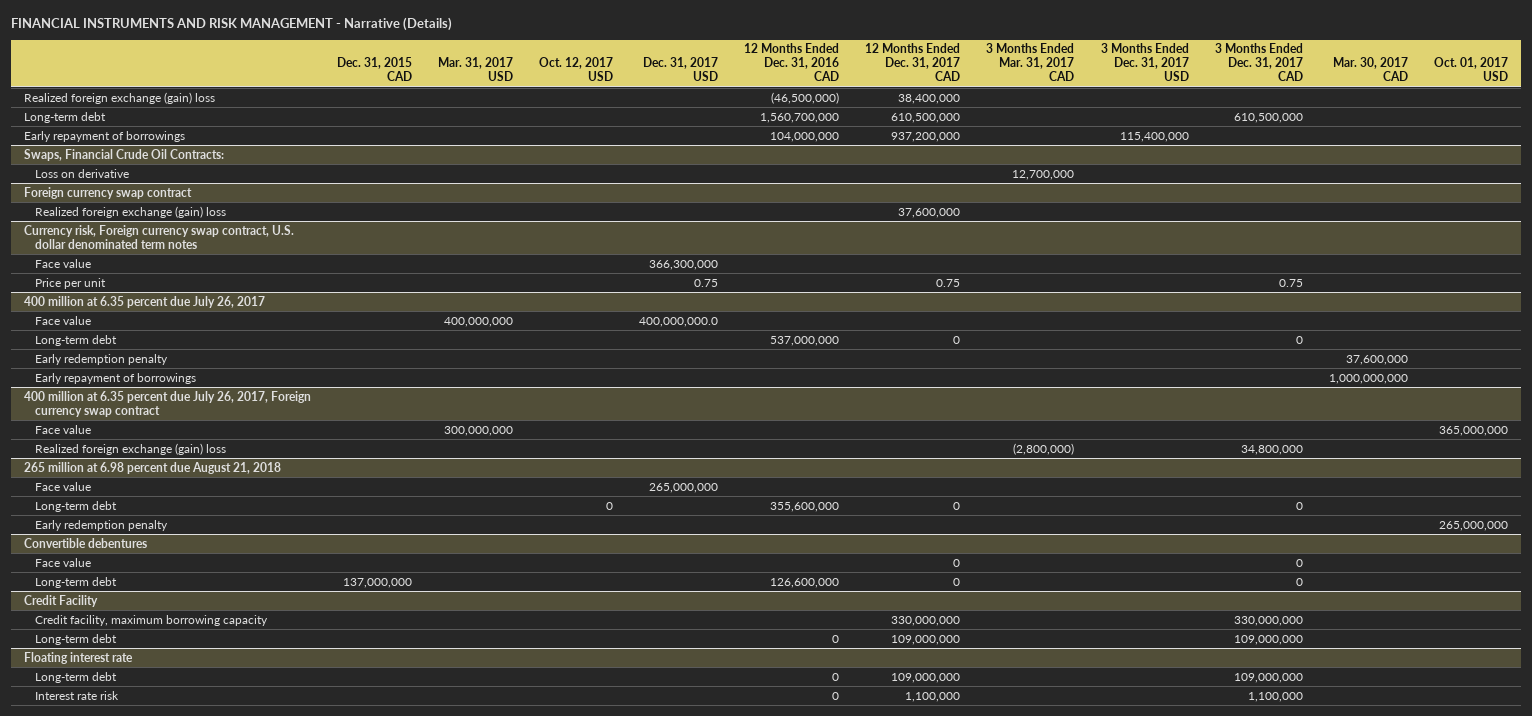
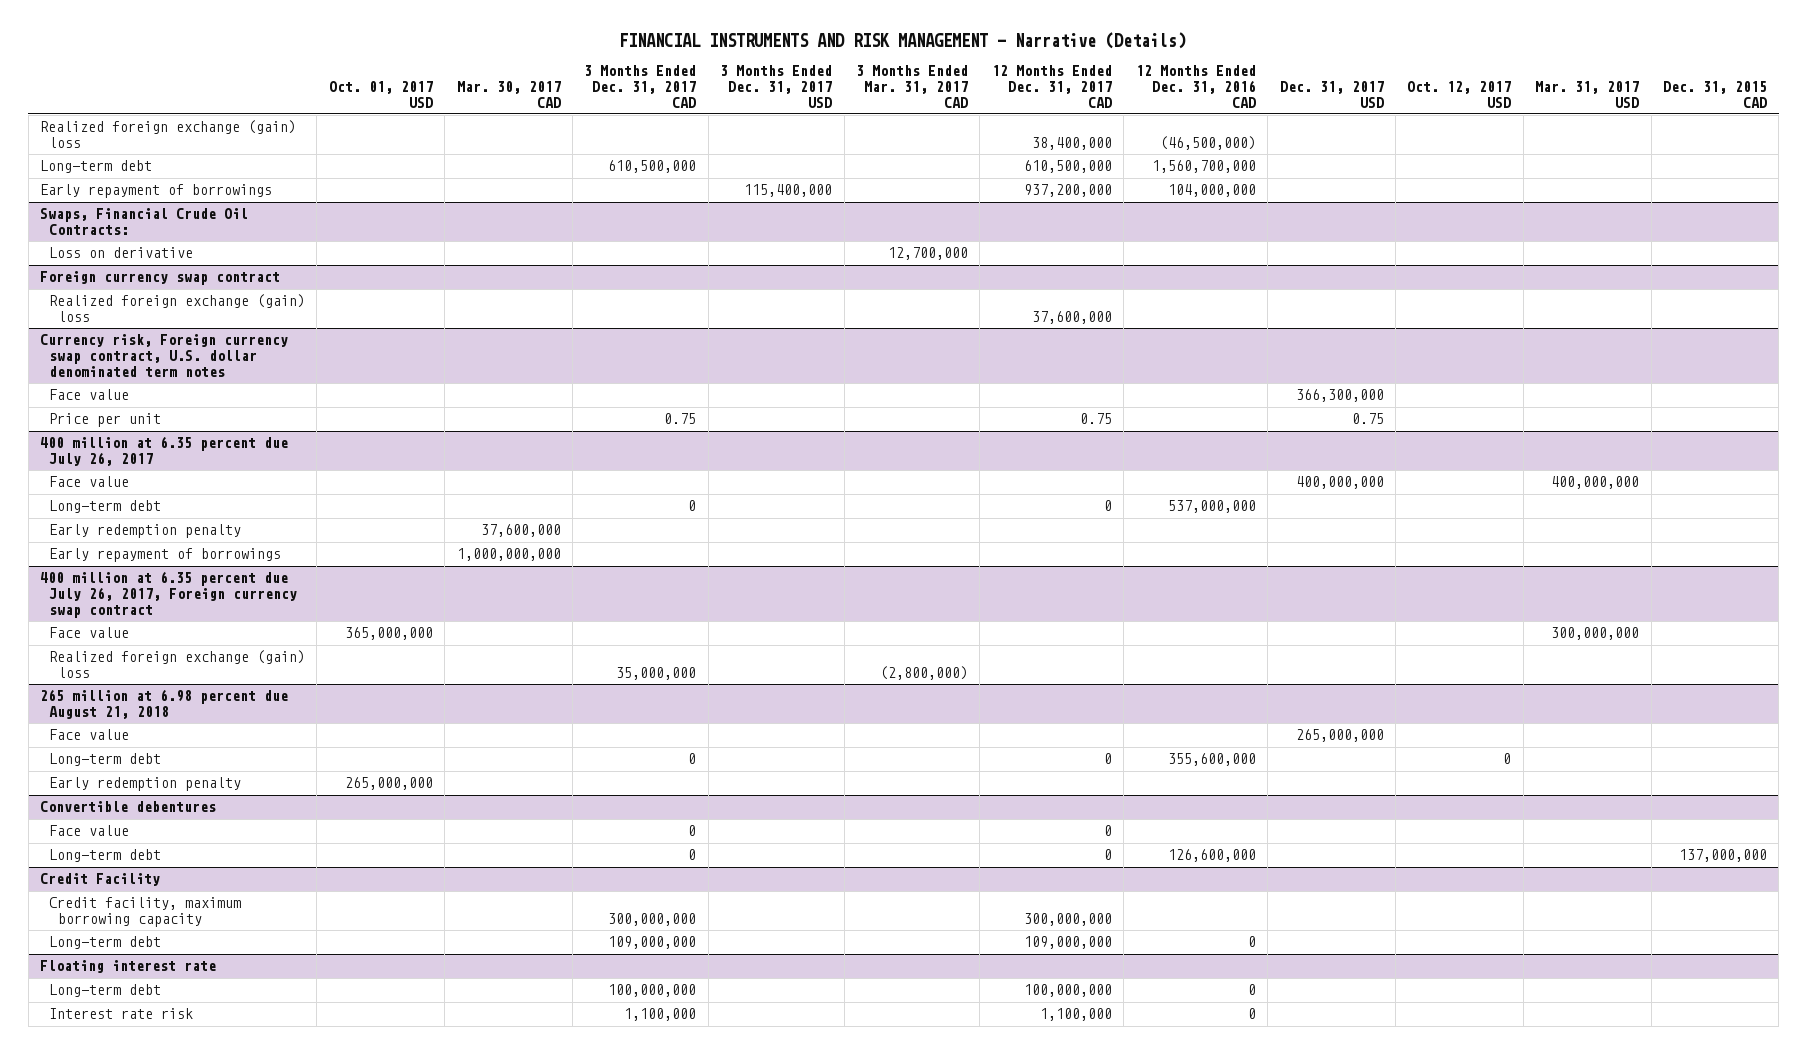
[639,316,719,327] 400,000,000.0 -> [1295,476,1384,490] 400,000,000
[1240,444,1303,455] 34,800,000 -> [616,667,697,681] 35,000,000
[891,615,961,626] 330,000,000 -> [1023,913,1112,927] 300,000,000
[1233,615,1303,626] 330,000,000 -> [608,913,697,927] 300,000,000
[891,672,961,683] 109,000,000 -> [1023,984,1112,998] 100,000,000
[1233,672,1303,683] 109,000,000 -> [608,984,697,998] 100,000,000

